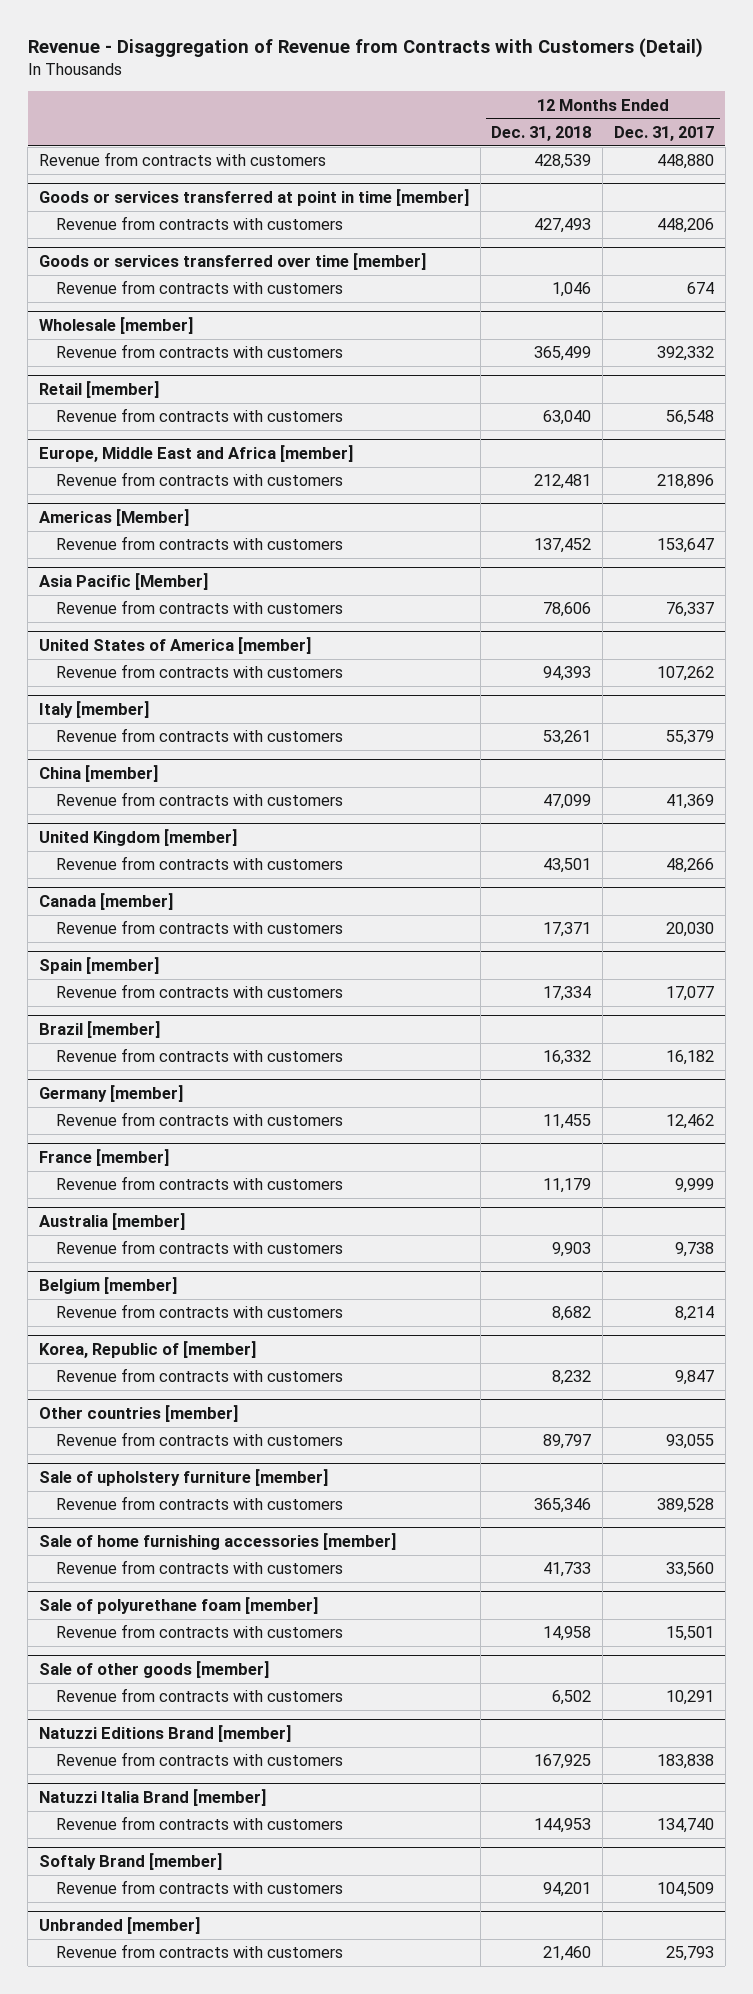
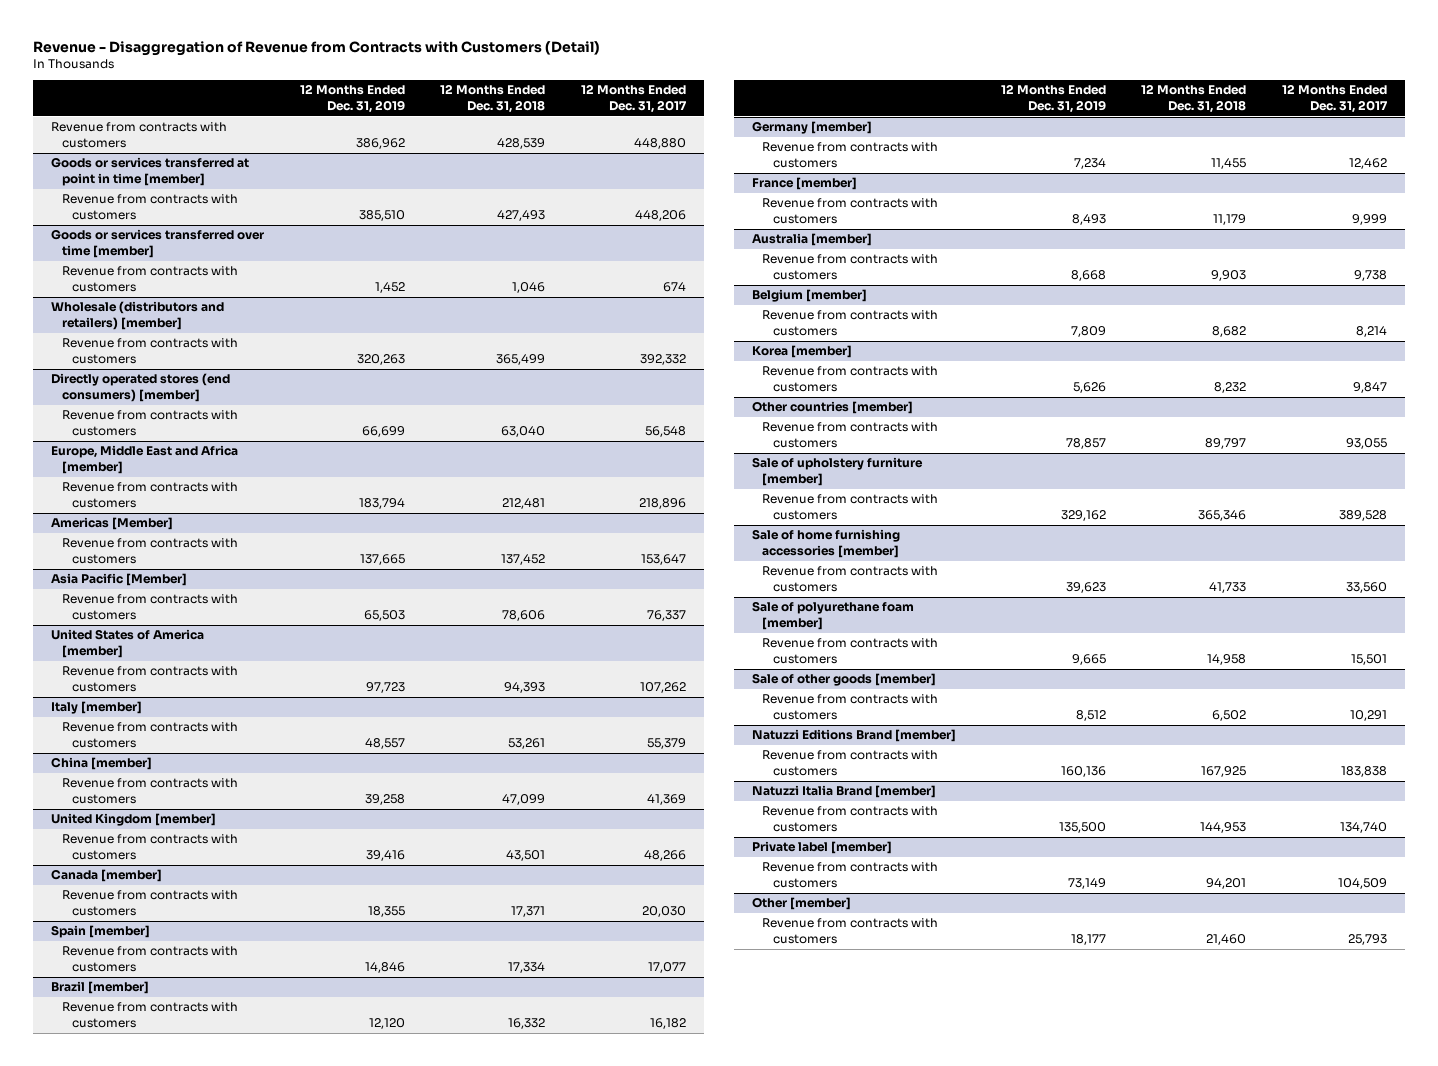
none -> [299,84,405,114] 12 Months Ended Dec. 31, 2019
[38,317,193,335] Wholesale [member] -> [51,301,225,331] Wholesale (distributors and retailers) [member]
[38,381,159,399] Retail [member] -> [51,373,231,403] Directly operated stores (end consumers) [member]
[38,1341,256,1359] Korea, Republic of [member] -> [751,345,852,359] Korea [member]
[38,1853,222,1871] Softaly Brand [member] -> none
none -> [751,841,892,855] Private label [member]
[38,1917,200,1935] Unbranded [member] -> none
none -> [751,897,851,911] Other [member]

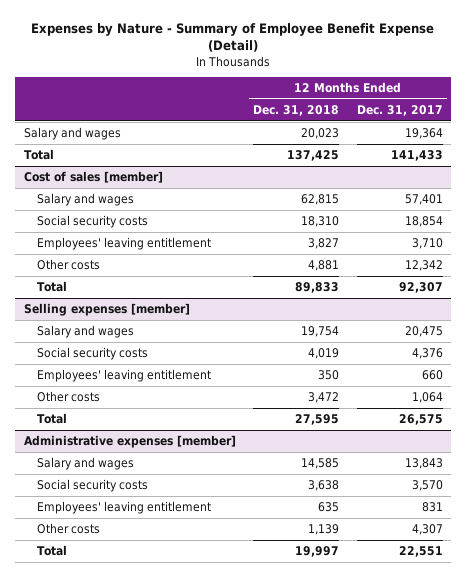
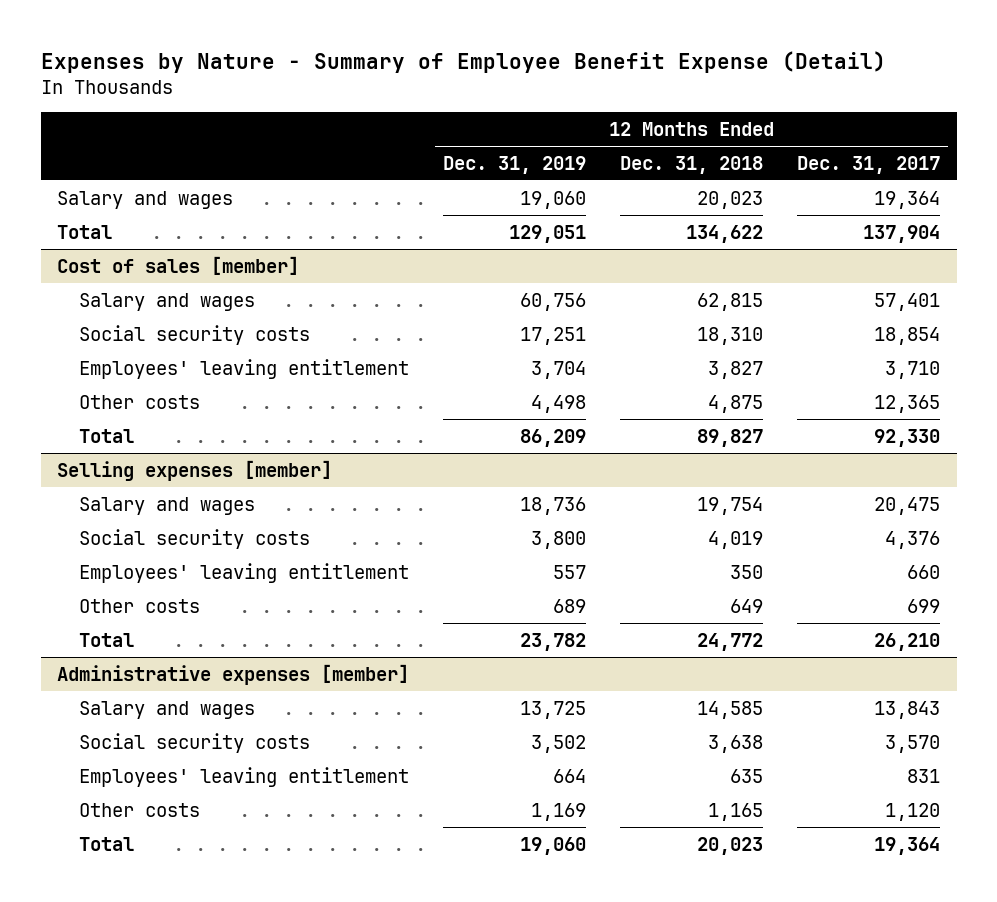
none -> [443,155,587,174] Dec. 31, 2019
[287,150,340,162] 137,425 -> [686,224,764,243] 134,622
[390,150,443,162] 141,433 -> [863,224,941,243] 137,904
[308,260,340,272] 4,881 -> [708,394,764,413] 4,875
[404,260,443,272] 12,342 -> [874,394,941,413] 12,365
[295,282,340,294] 89,833 -> [697,428,764,447] 89,827
[398,282,443,294] 92,307 -> [874,428,941,447] 92,330
[308,392,340,404] 3,472 -> [730,598,764,613] 649
[411,392,443,404] 1,064 -> [907,598,941,613] 699
[295,414,340,426] 27,595 -> [697,632,764,651] 24,772
[398,414,443,426] 26,575 -> [874,632,941,651] 26,210
[308,524,340,536] 1,139 -> [708,802,764,821] 1,165
[411,524,443,536] 4,307 -> [885,802,941,821] 1,120
[295,546,340,558] 19,997 -> [697,836,764,855] 20,023
[398,546,443,558] 22,551 -> [874,836,941,855] 19,364

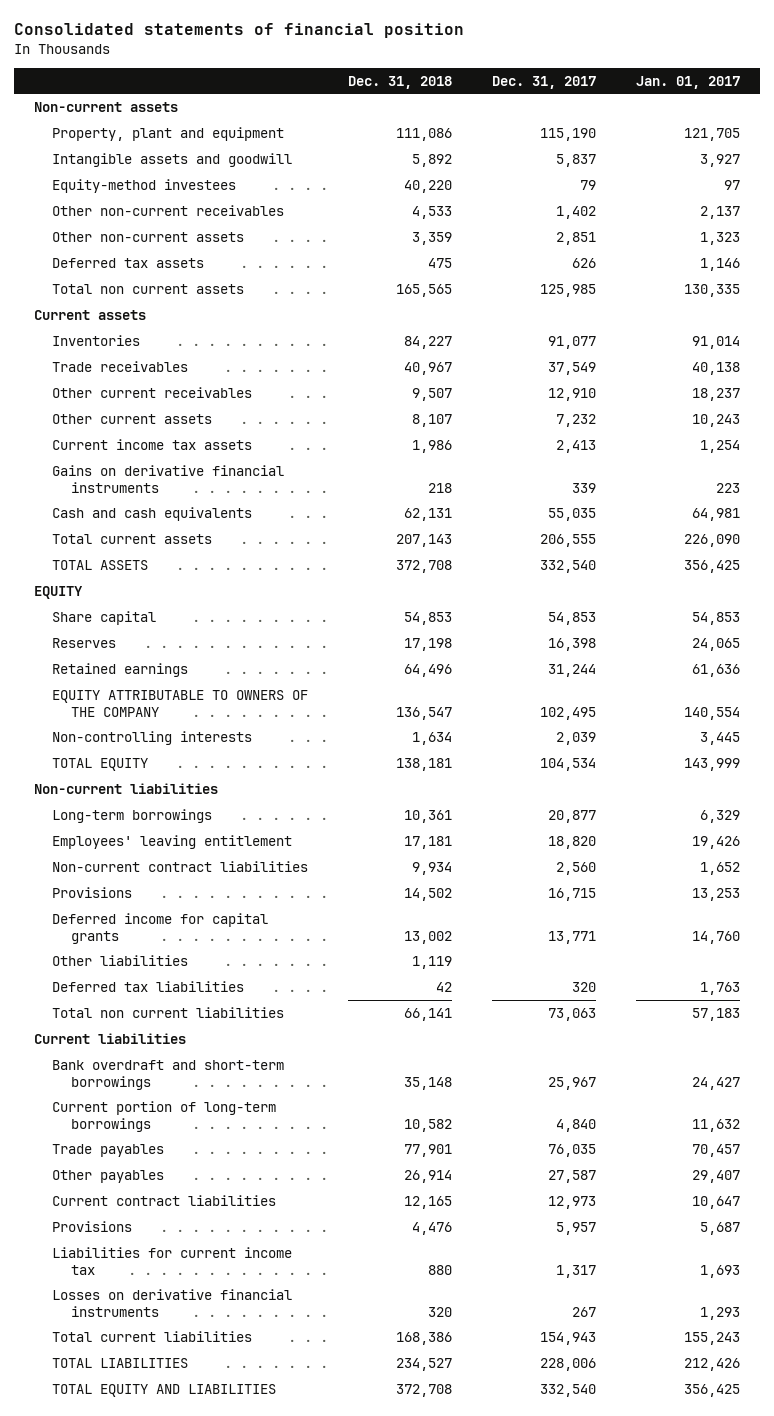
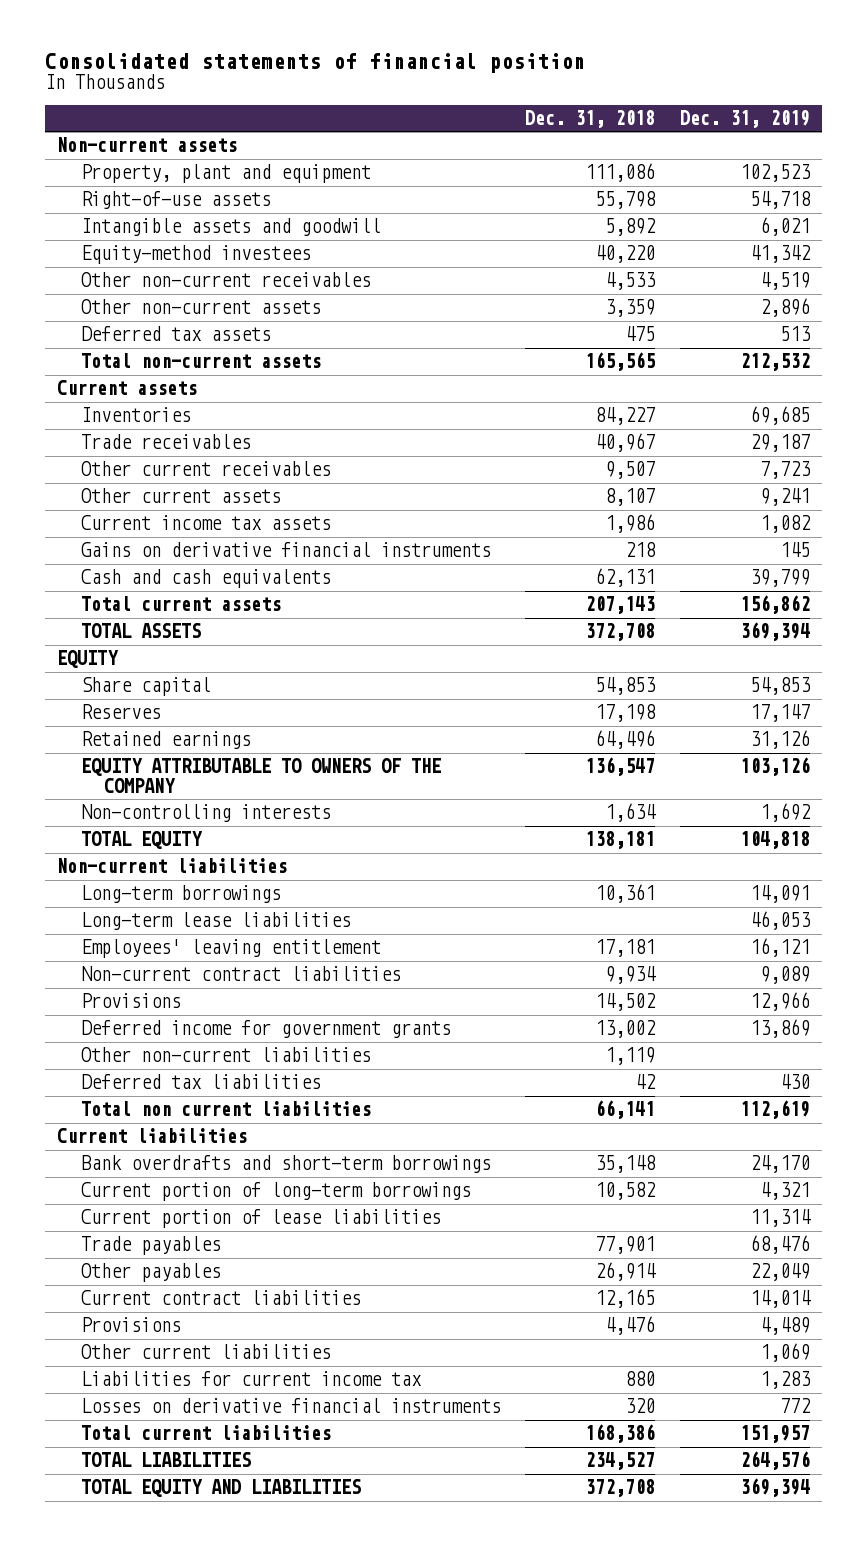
[492,75,597,89] Dec. 31, 2017 -> none
[636,75,741,89] Jan. 01, 2017 -> none
none -> [679,110,810,129] Dec. 31, 2019
none -> [80,191,271,210] Right-of-use assets
[52,283,245,294] Total non current assets -> [80,353,321,369] Total non-current assets
none -> [80,912,351,931] Long-term lease liabilities
[52,912,269,944] Deferred income for capital grants -> [80,1020,451,1039] Deferred income for government grants
[52,954,189,966] Other liabilities -> [80,1047,371,1063] Other non-current liabilities
[52,1059,285,1090] Bank overdraft and short-term borrowings -> [80,1155,491,1174] Bank overdrafts and short-term borrowings
none -> [80,1209,441,1229] Current portion of lease liabilities
none -> [80,1344,331,1360] Other current liabilities

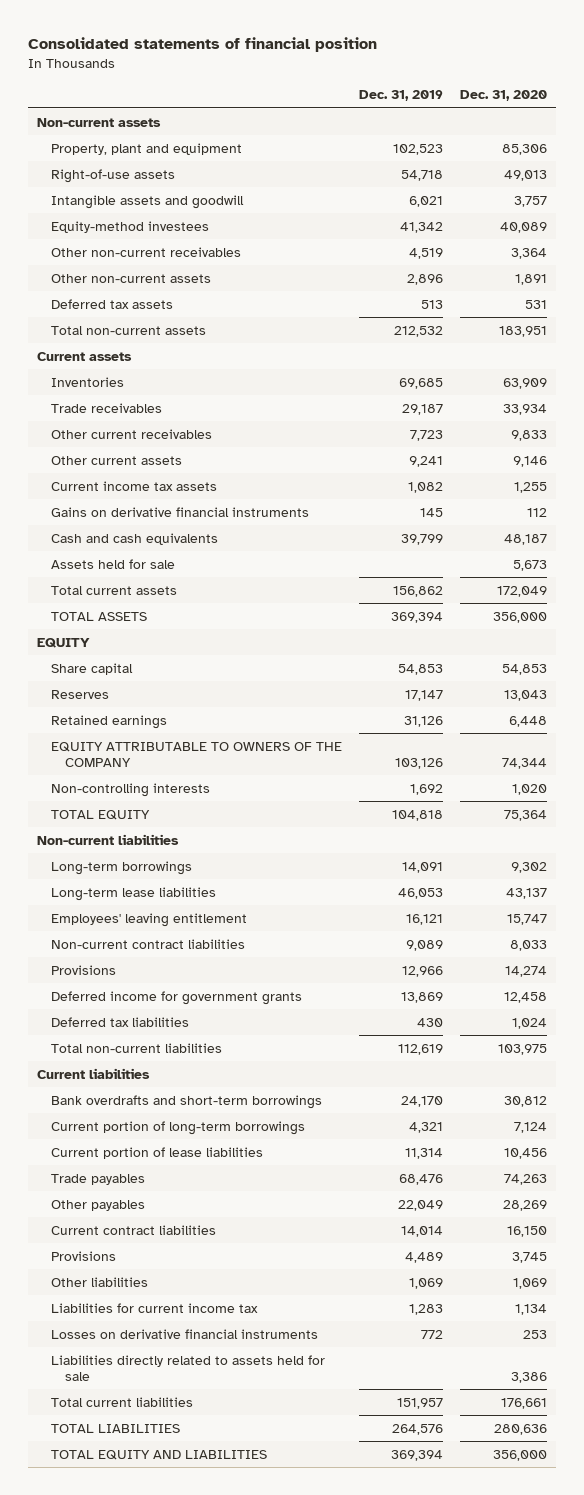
[525,110,656,129] Dec. 31, 2018 -> none
none -> [460,90,548,102] Dec. 31, 2020
none -> [50,558,175,569] Assets held for sale
[80,1047,371,1063] Other non-current liabilities -> none
[80,1101,371,1117] Total non current liabilities -> [50,1042,222,1053] Total non-current liabilities
[80,1344,331,1360] Other current liabilities -> [50,1276,148,1287] Other liabilities
none -> [50,1354,325,1381] Liabilities directly related to assets held for sale

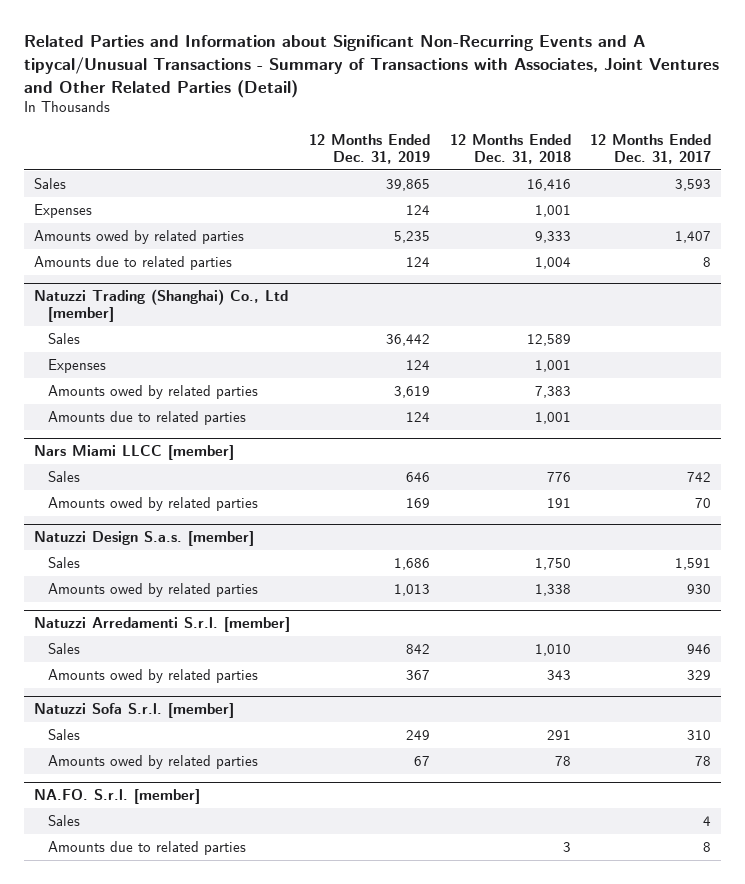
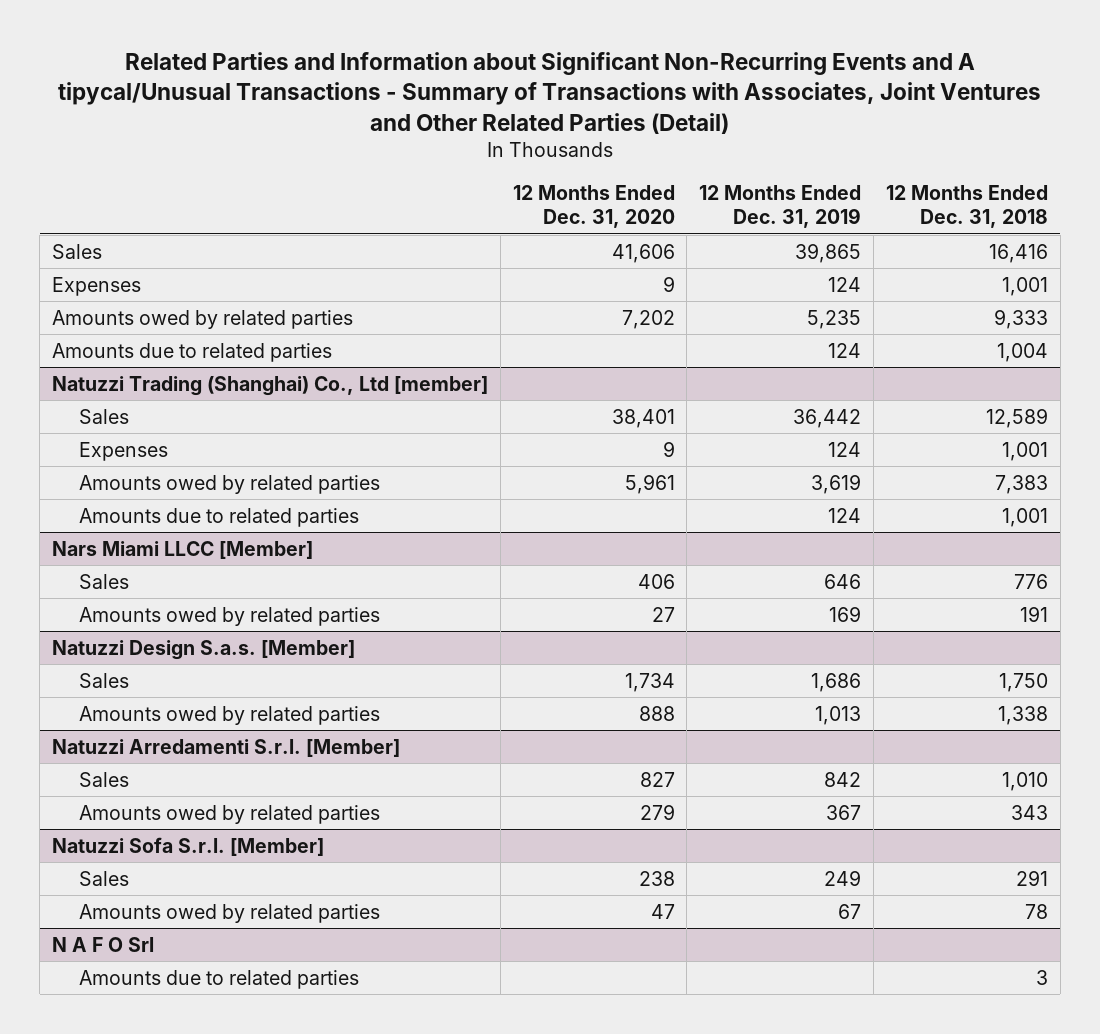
[590,134,712,164] 12 Months Ended Dec. 31, 2017 -> none
none -> [512,185,675,229] 12 Months Ended Dec. 31, 2020
[33,445,234,461] Nars Miami LLCC [member] -> [51,540,313,559] Nars Miami LLCC [Member]
[33,531,254,547] Natuzzi Design S.a.s. [member] -> [51,639,355,660] Natuzzi Design S.a.s. [Member]
[33,617,290,633] Natuzzi Arredamenti S.r.l. [member] -> [51,738,400,757] Natuzzi Arredamenti S.r.l. [Member]
[33,703,234,719] Natuzzi Sofa S.r.l. [member] -> [51,836,324,856] Natuzzi Sofa S.r.l. [Member]
[48,814,81,826] Sales -> none
[33,789,200,805] NA.FO. S.r.l. [member] -> [51,936,154,952] N A F O Srl

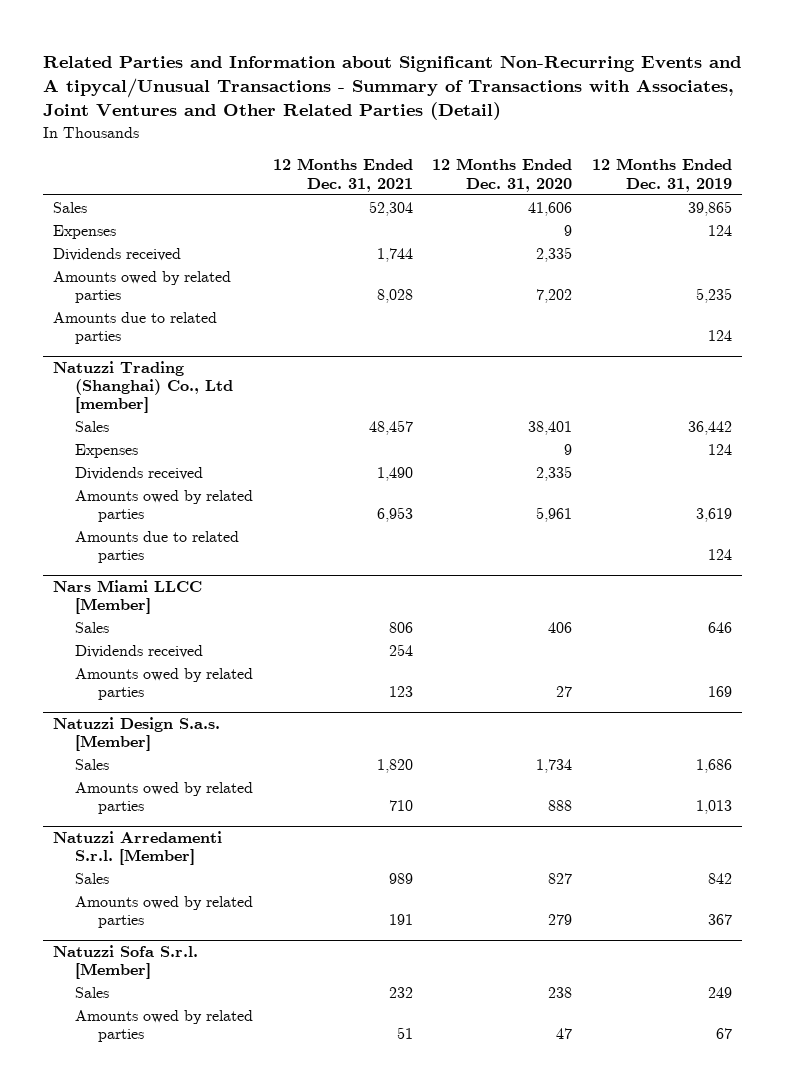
[885,185,1048,229] 12 Months Ended Dec. 31, 2018 -> none
none -> [272,158,413,192] 12 Months Ended Dec. 31, 2021
none -> [53,247,182,261] Dividends received
none -> [75,466,204,480] Dividends received
none -> [75,644,204,658] Dividends received
[51,936,154,952] N A F O Srl -> none
[78,969,359,989] Amounts due to related parties -> none

